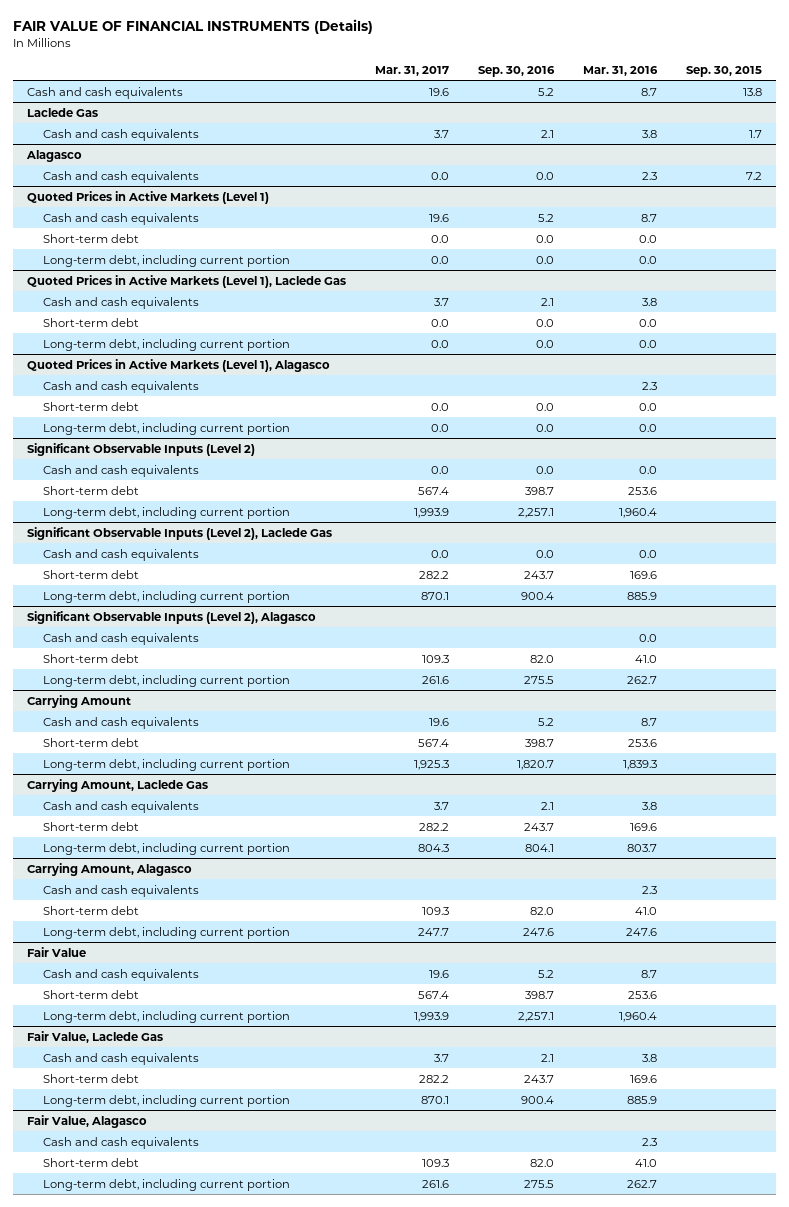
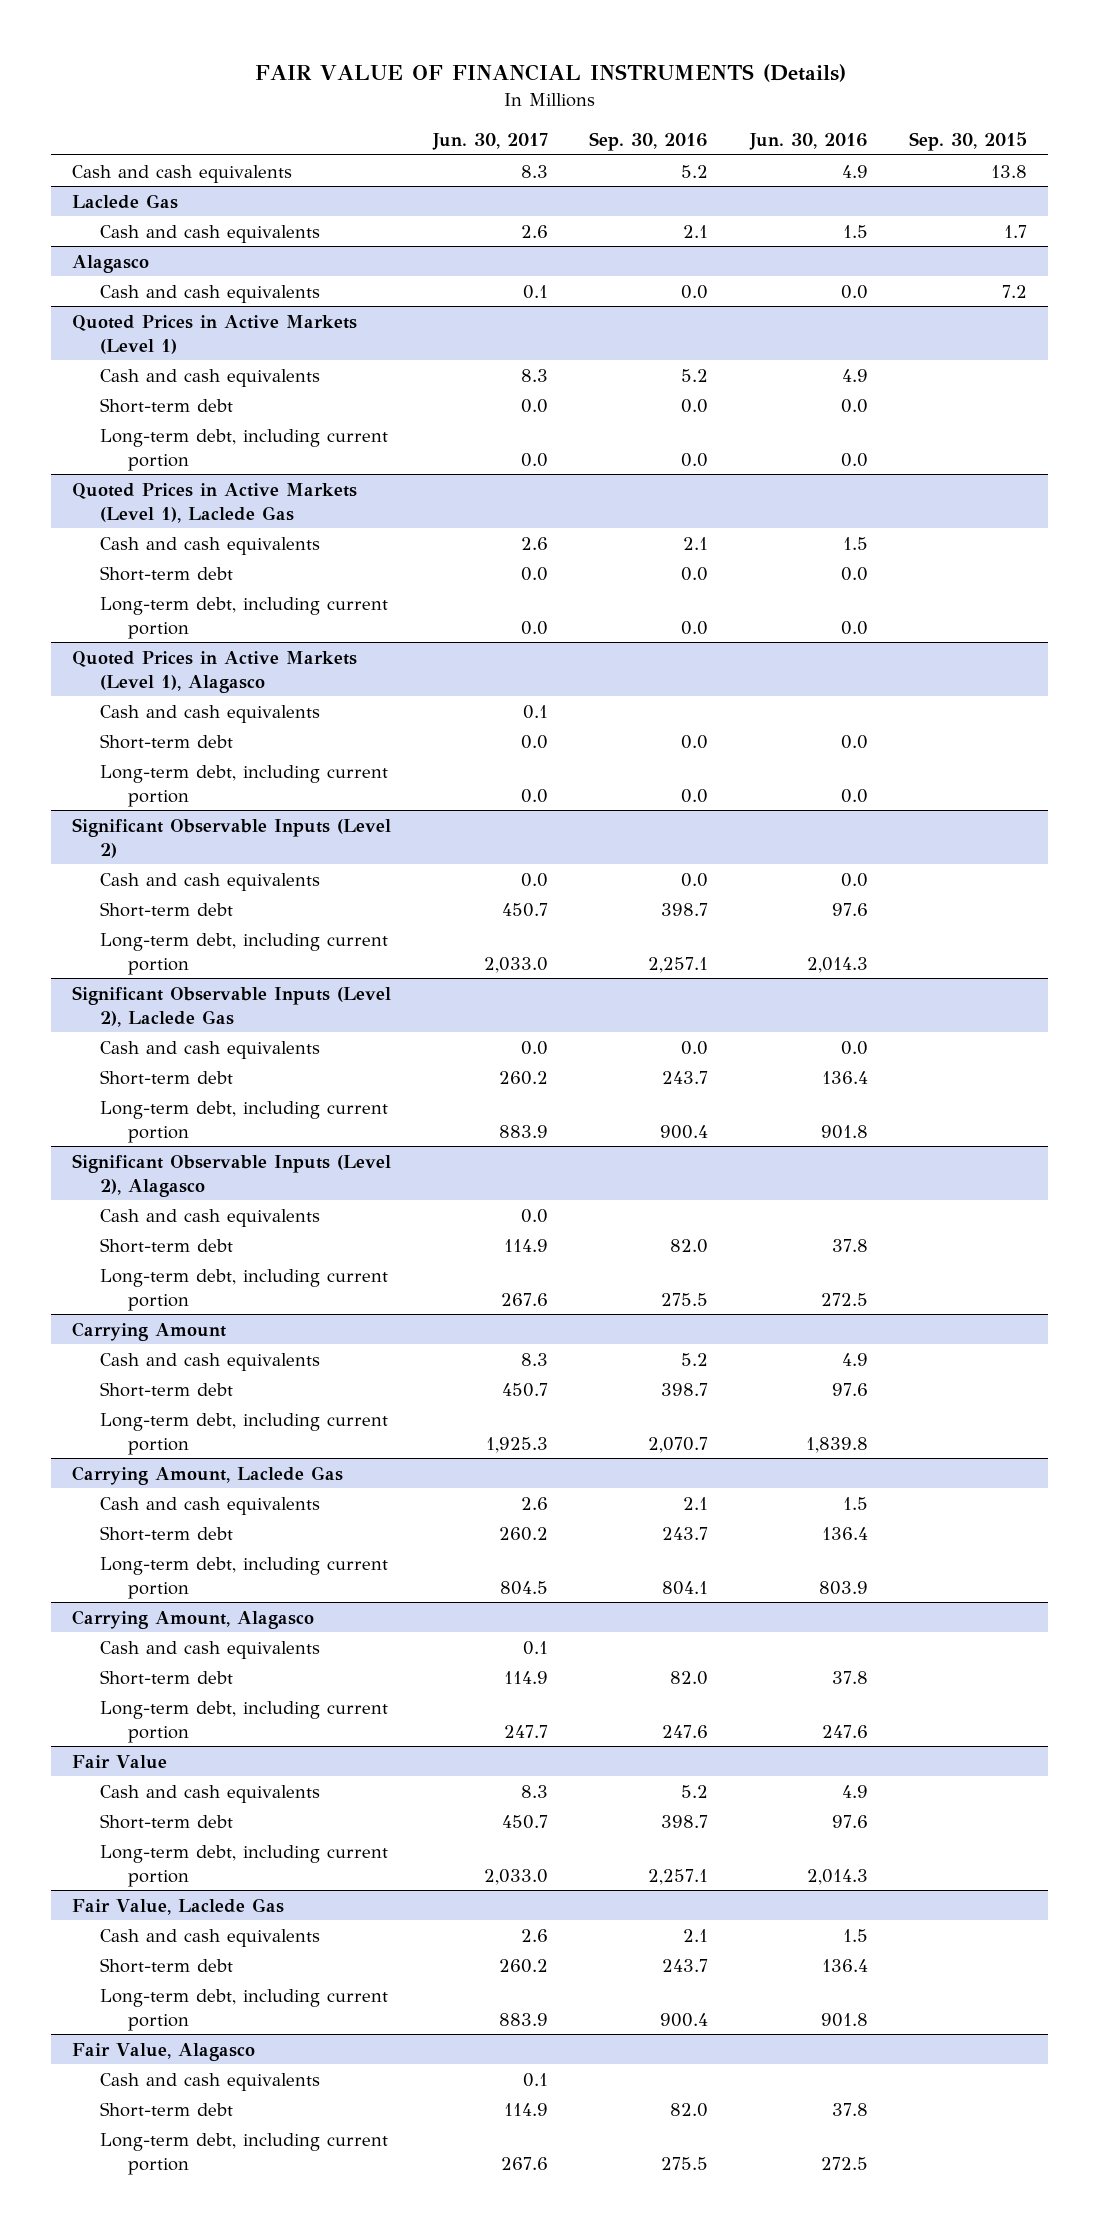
[375,65,450,76] Mar. 31, 2017 -> none
[583,65,659,76] Mar. 31, 2016 -> none
none -> [431,132,548,150] Jun. 30, 2017
none -> [748,132,868,150] Jun. 30, 2016
[517,759,555,770] 1,820.7 -> [648,1436,709,1453] 2,070.7

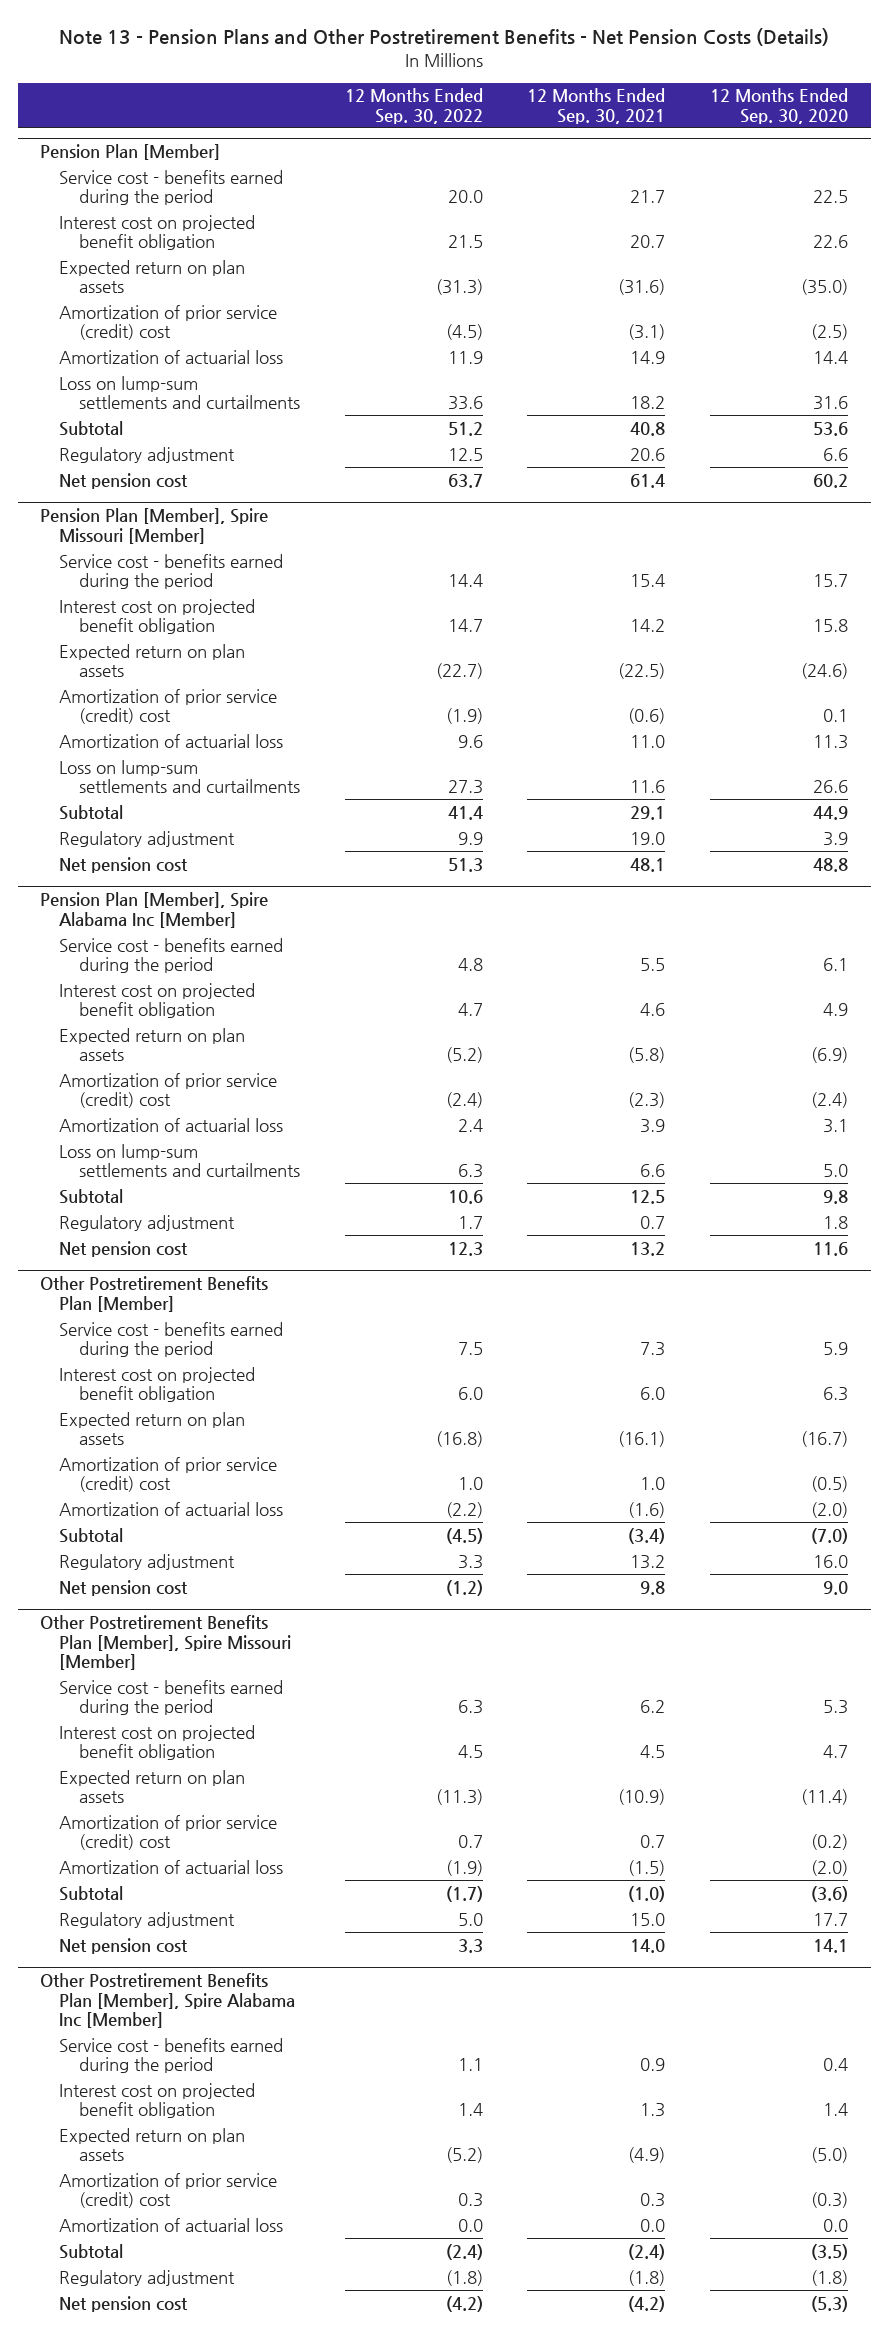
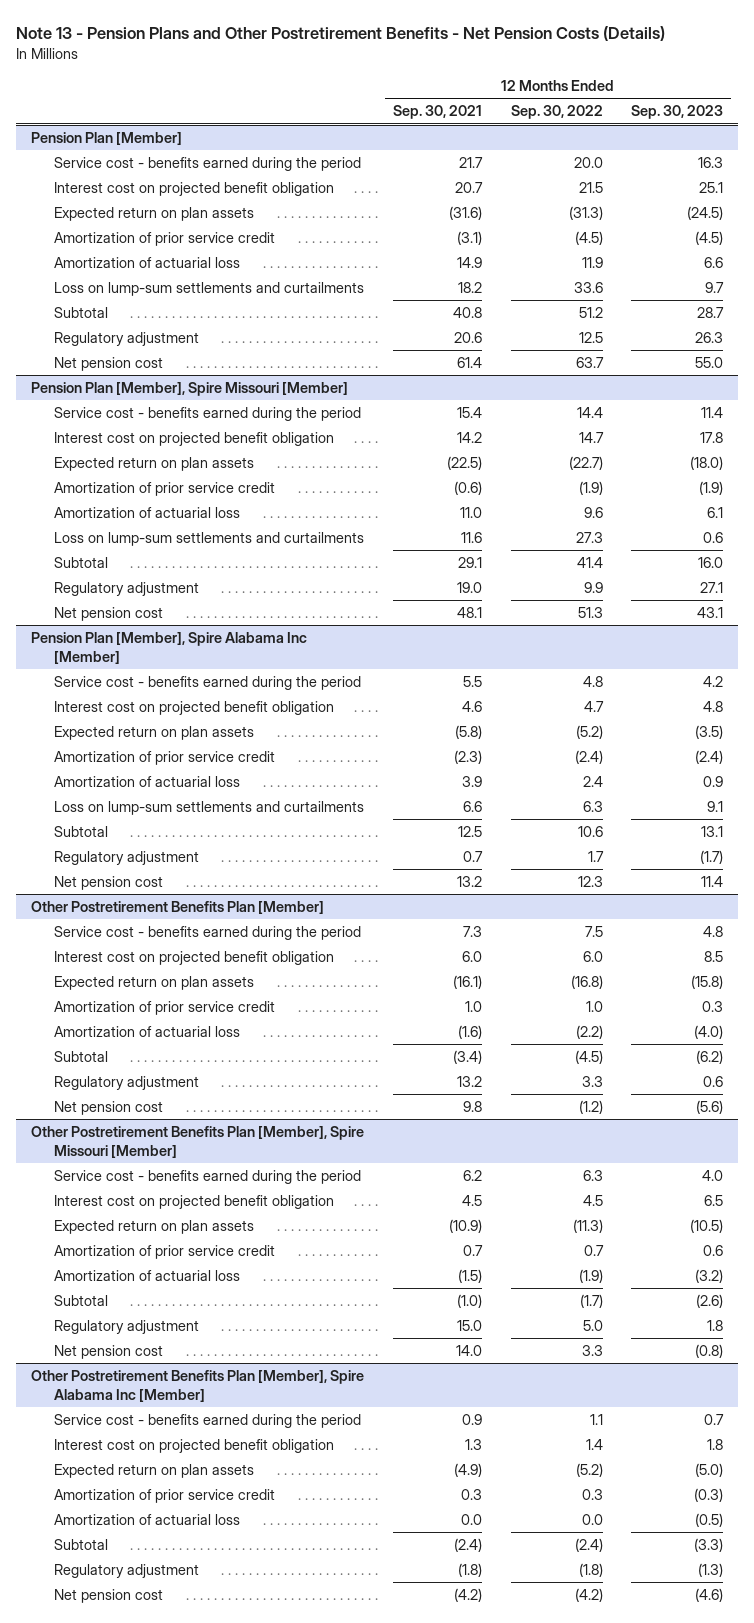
[710,88,849,124] 12 Months Ended Sep. 30, 2020 -> none
none -> [631,105,724,120] Sep. 30, 2023
[59,304,278,341] Amortization of prior service (credit) cost -> [53,232,275,247] Amortization of prior service credit
[59,688,278,725] Amortization of prior service (credit) cost -> [53,482,275,497] Amortization of prior service credit
[59,1072,278,1109] Amortization of prior service (credit) cost -> [53,751,275,766] Amortization of prior service credit
[59,1456,278,1493] Amortization of prior service (credit) cost -> [53,1001,275,1016] Amortization of prior service credit
[59,1814,278,1851] Amortization of prior service (credit) cost -> [53,1245,275,1260] Amortization of prior service credit
[59,2172,278,2209] Amortization of prior service (credit) cost -> [53,1489,275,1504] Amortization of prior service credit

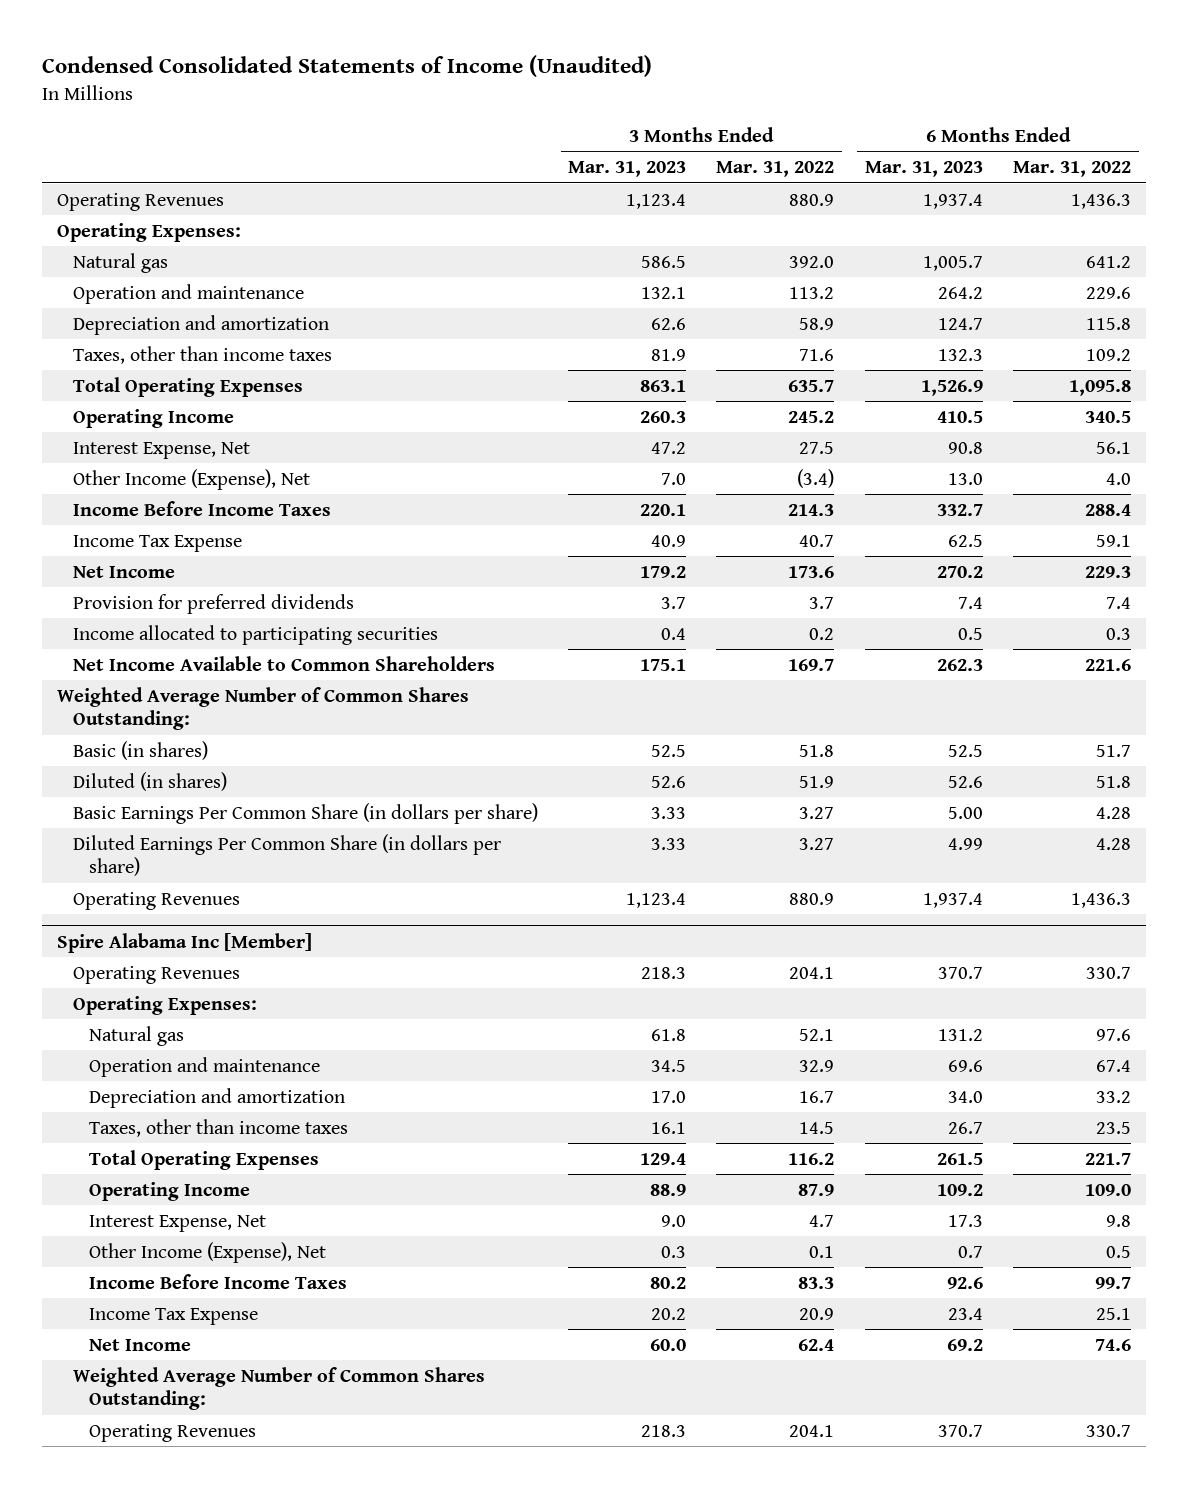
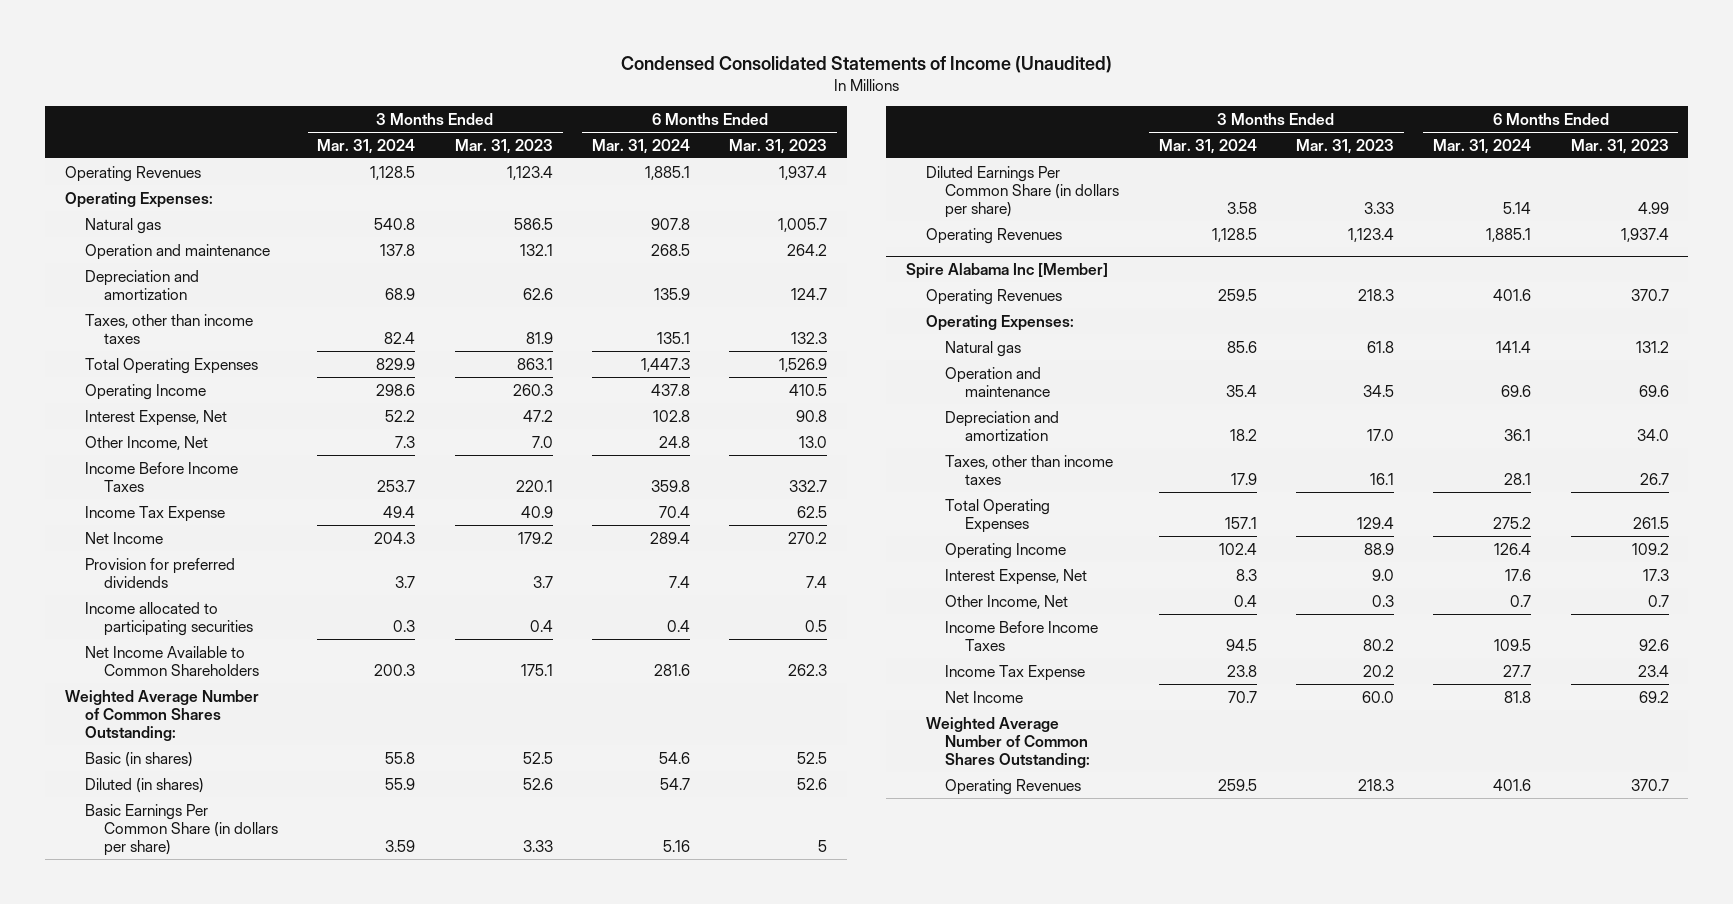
[716,161,835,178] Mar. 31, 2022 -> none
[1013,161,1132,178] Mar. 31, 2022 -> none
none -> [317,138,416,154] Mar. 31, 2024
none -> [592,138,691,154] Mar. 31, 2024
[72,468,310,490] Other Income (Expense), Net -> [84,435,208,450] Other Income, Net
[947,806,983,819] 5.00 -> [818,839,828,852] 5
[88,1241,326,1263] Other Income (Expense), Net -> [945,594,1069,609] Other Income, Net

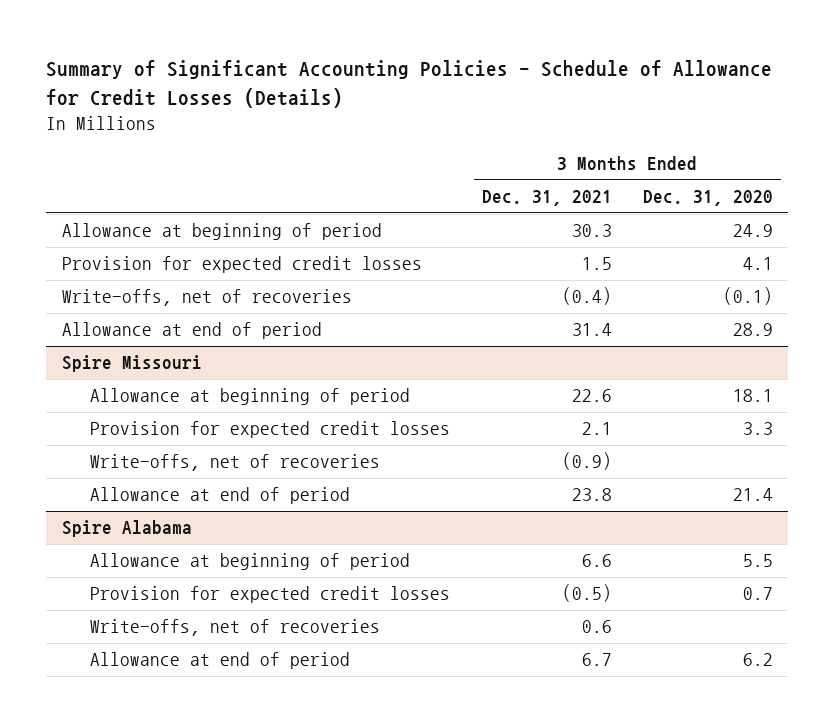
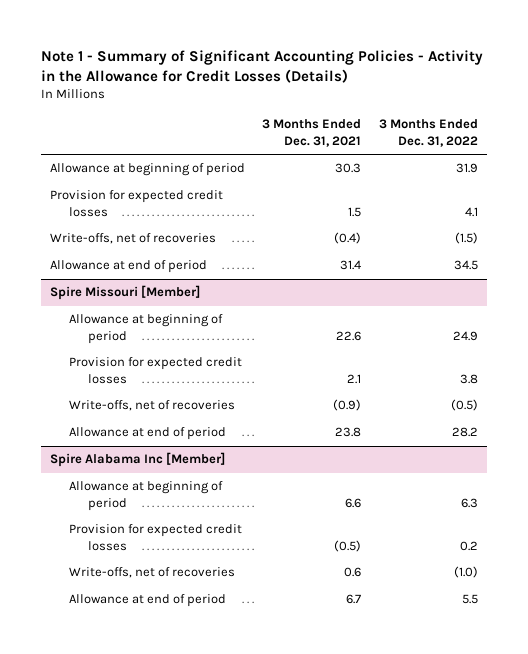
[46,60,773,108] Summary of Significant Accounting Policies - Schedule of Allowance for Credit Losses (Details) -> [40,49,483,83] Note 1 - Summary of Significant Accounting Policies - Activity in the Allowance for Credit Losses (Details)
[642,190,773,207] Dec. 31, 2020 -> none
none -> [379,119,479,147] 3 Months Ended Dec. 31, 2022
[62,355,203,373] Spire Missouri -> [49,285,200,301] Spire Missouri [Member]
[62,520,193,538] Spire Alabama -> [49,452,225,468] Spire Alabama Inc [Member]

